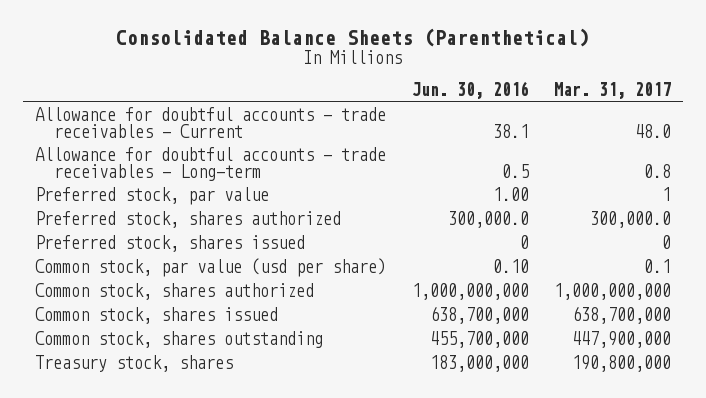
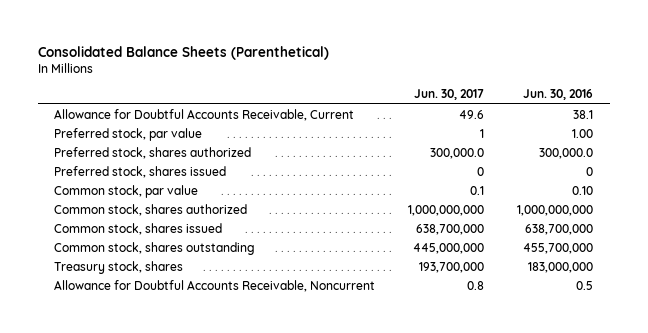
[553,82,671,100] Mar. 31, 2017 -> none
none -> [414,89,485,101] Jun. 30, 2017
[35,147,387,182] Allowance for doubtful accounts - trade receivables - Long-term -> none
[35,107,387,139] Allowance for doubtful accounts - trade receivables - Current -> [54,108,355,121] Allowance for Doubtful Accounts Receivable, Current
[35,258,387,278] Common stock, par value (usd per share) -> [54,184,199,198] Common stock, par value
none -> [54,279,376,292] Allowance for Doubtful Accounts Receivable, Noncurrent

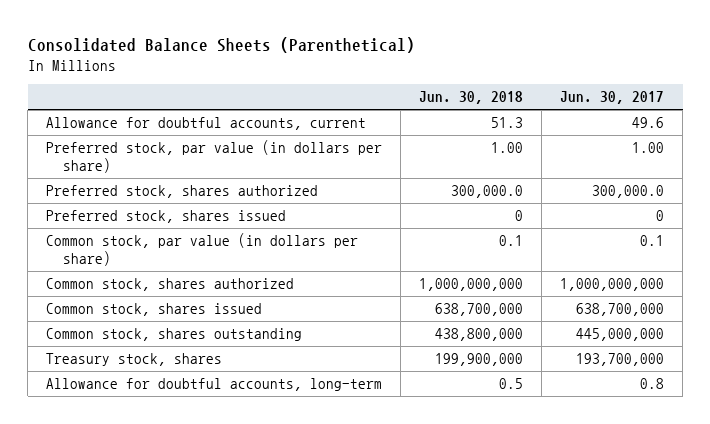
[523,89,594,101] Jun. 30, 2016 -> none
none -> [419,91,524,105] Jun. 30, 2018
[54,108,355,121] Allowance for Doubtful Accounts Receivable, Current -> [46,117,367,131] Allowance for doubtful accounts, current
[54,127,203,141] Preferred stock, par value -> [46,140,383,173] Preferred stock, par value (in dollars per share)
[480,128,485,138] 1 -> [632,142,665,154] 1.00
[54,184,199,198] Common stock, par value -> [46,233,359,266] Common stock, par value (in dollars per share)
[54,279,376,292] Allowance for Doubtful Accounts Receivable, Noncurrent -> [46,378,383,392] Allowance for doubtful accounts, long-term

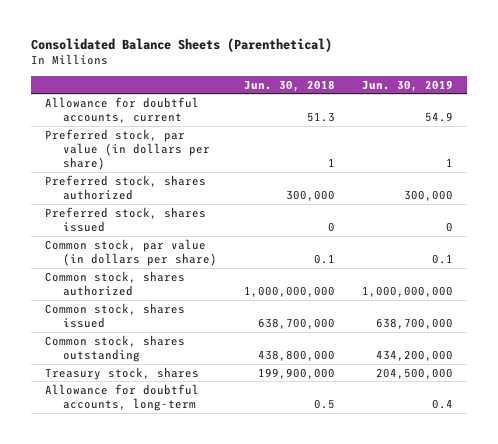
[560,91,665,105] Jun. 30, 2017 -> none
none -> [362,79,454,92] Jun. 30, 2019
[491,142,524,154] 1.00 -> [327,157,335,167] 1
[451,185,524,199] 300,000.0 -> [285,189,335,201] 300,000

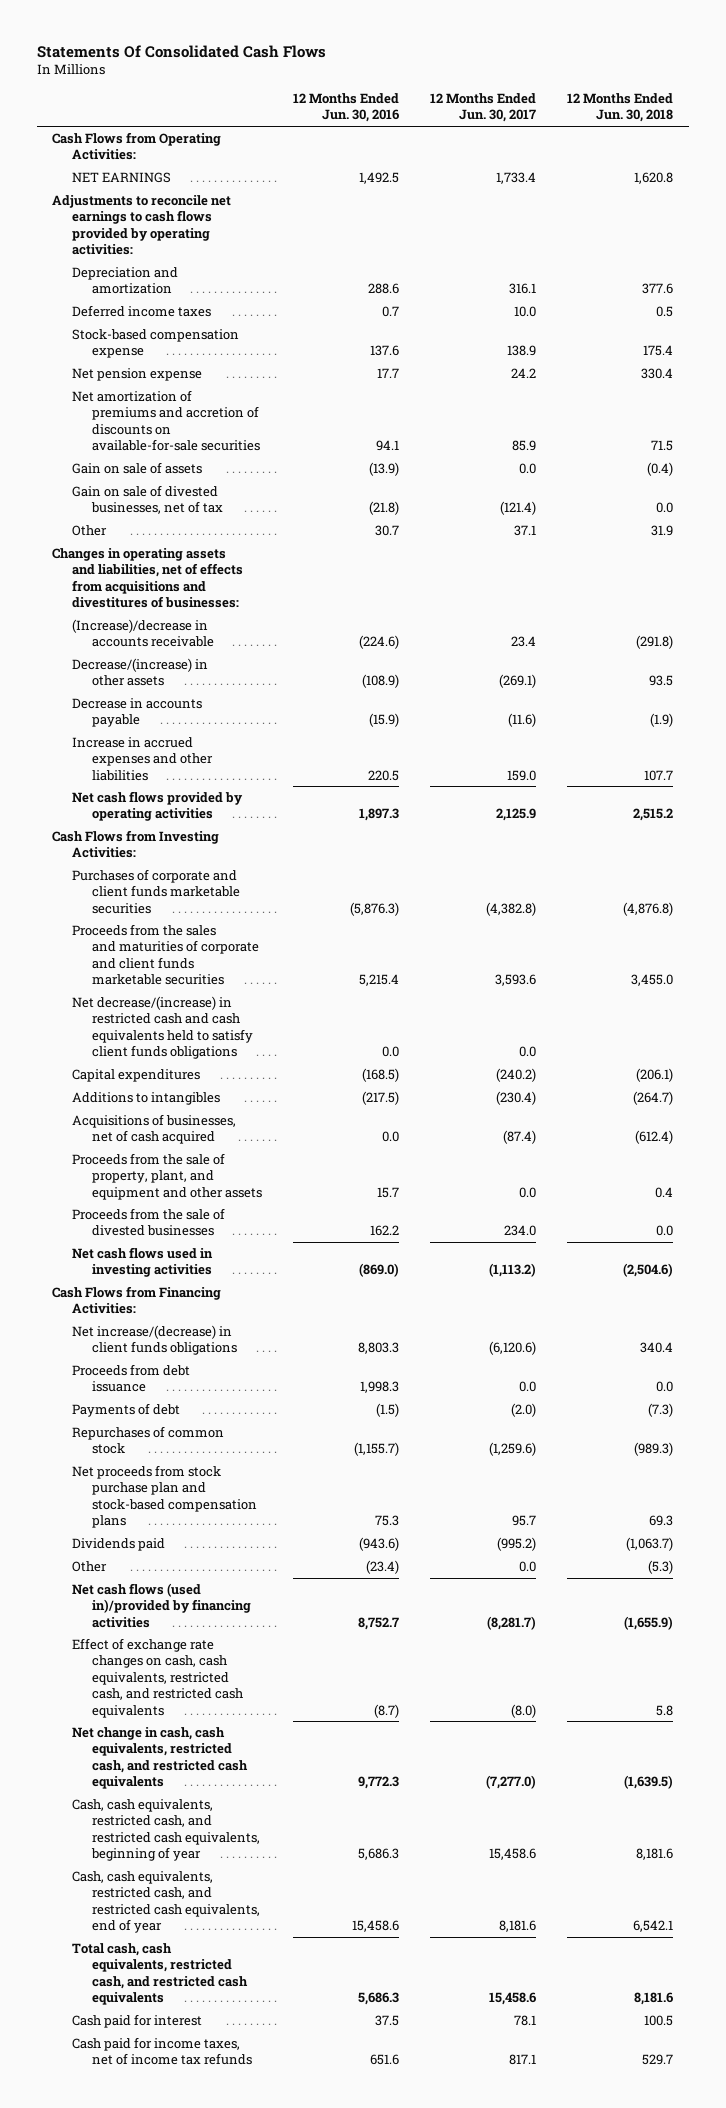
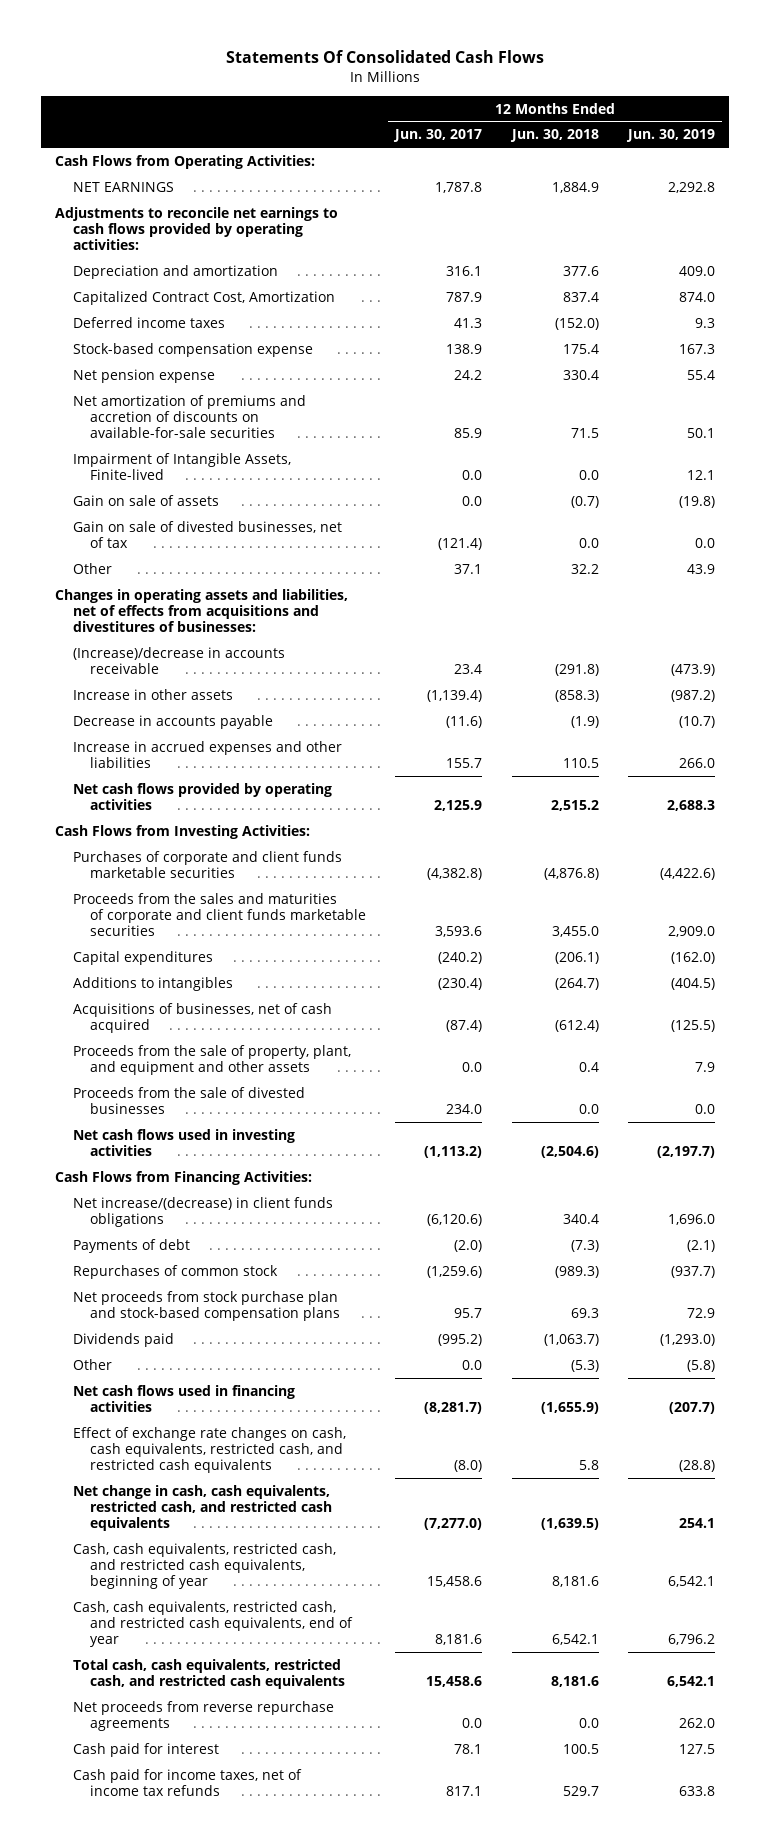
[292,92,399,123] 12 Months Ended Jun. 30, 2016 -> none
none -> [625,129,715,143] Jun. 30, 2019
[496,171,537,184] 1,733.4 -> [435,181,483,193] 1,787.8
[634,171,674,184] 1,620.8 -> [551,181,599,193] 1,884.9
none -> [72,290,335,305] Capitalized Contract Cost, Amortization
[514,305,537,317] 10.0 -> [454,317,483,328] 41.3
[656,305,674,317] 0.5 -> [554,317,599,330] (152.0)
none -> [72,452,291,481] Impairment of Intangible Assets, Finite-lived
[647,461,674,476] (0.4) -> [570,495,599,508] (0.7)
[651,524,674,536] 31.9 -> [570,563,599,574] 32.2
[71,657,208,687] Decrease/(increase) in other assets -> [72,688,233,700] Increase in other assets
[499,674,537,689] (269.1) -> [427,689,483,702] (1,139.4)
[649,675,674,687] 93.5 -> [554,689,599,702] (858.3)
[507,769,537,781] 159.0 -> [446,758,483,769] 155.7
[644,769,674,781] 107.7 -> [562,758,599,769] 110.5
[71,995,253,1060] Net decrease/(increase) in restricted cash and cash equivalents held to satisfy client funds obligations -> none
[71,1363,190,1393] Proceeds from debt issuance -> none
[71,1582,251,1628] Net cash flows (used in)/provided by financing activities -> [72,1384,295,1413] Net cash flows used in financing activities
none -> [72,1700,334,1732] Net proceeds from reverse repurchase agreements

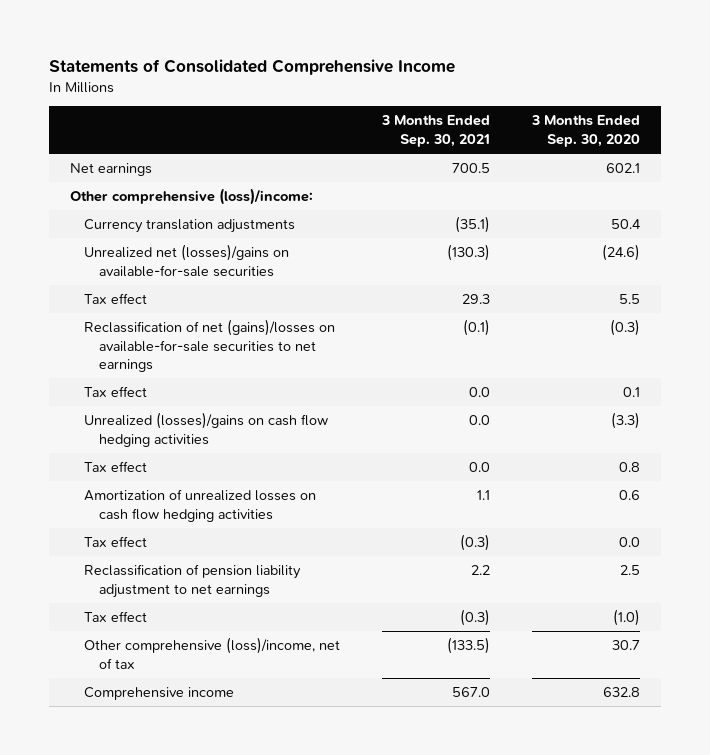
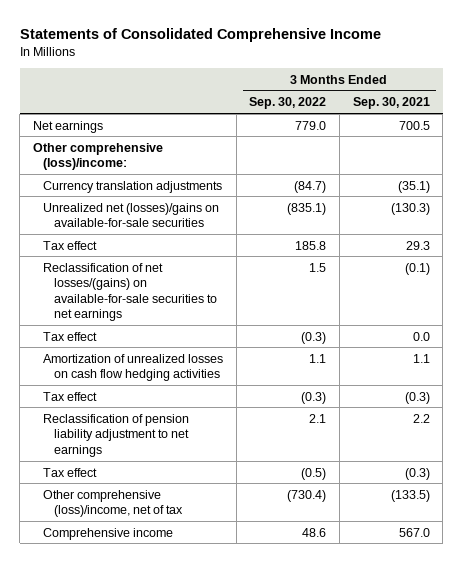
[530,115,640,147] 3 Months Ended Sep. 30, 2020 -> none
none -> [249,97,327,110] Sep. 30, 2022
[84,386,148,398] Tax effect -> none
[84,412,329,447] Unrealized (losses)/gains on cash flow hedging activities -> none
[84,319,336,373] Reclassification of net (gains)/losses on available-for-sale securities to net earnings -> [43,262,217,322] Reclassification of net losses/(gains) on available-for-sale securities to net earnings

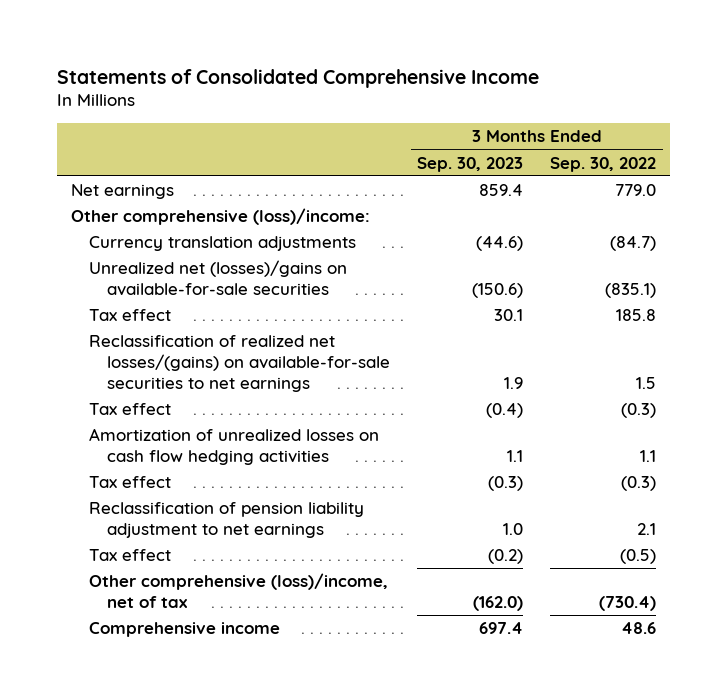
[352,97,430,110] Sep. 30, 2021 -> none
none -> [417,156,524,172] Sep. 30, 2023
[43,262,217,322] Reclassification of net losses/(gains) on available-for-sale securities to net earnings -> [89,335,391,393] Reclassification of realized net losses/(gains) on available-for-sale securities to net earnings

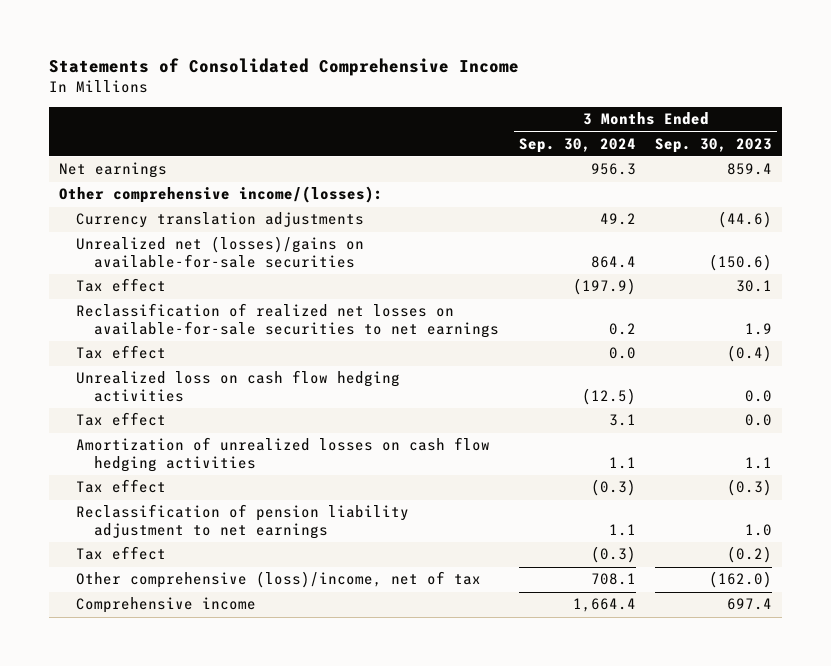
[550,156,657,172] Sep. 30, 2022 -> none
none -> [518,137,636,153] Sep. 30, 2024
[70,208,370,226] Other comprehensive (loss)/income: -> [58,186,383,204] Other comprehensive income/(losses):
[89,335,391,393] Reclassification of realized net losses/(gains) on available-for-sale securities to net earnings -> [76,303,500,339] Reclassification of realized net losses on available-for-sale securities to net earnings
none -> [76,370,401,403] Unrealized loss on cash flow hedging activities
none -> [76,412,167,427] Tax effect

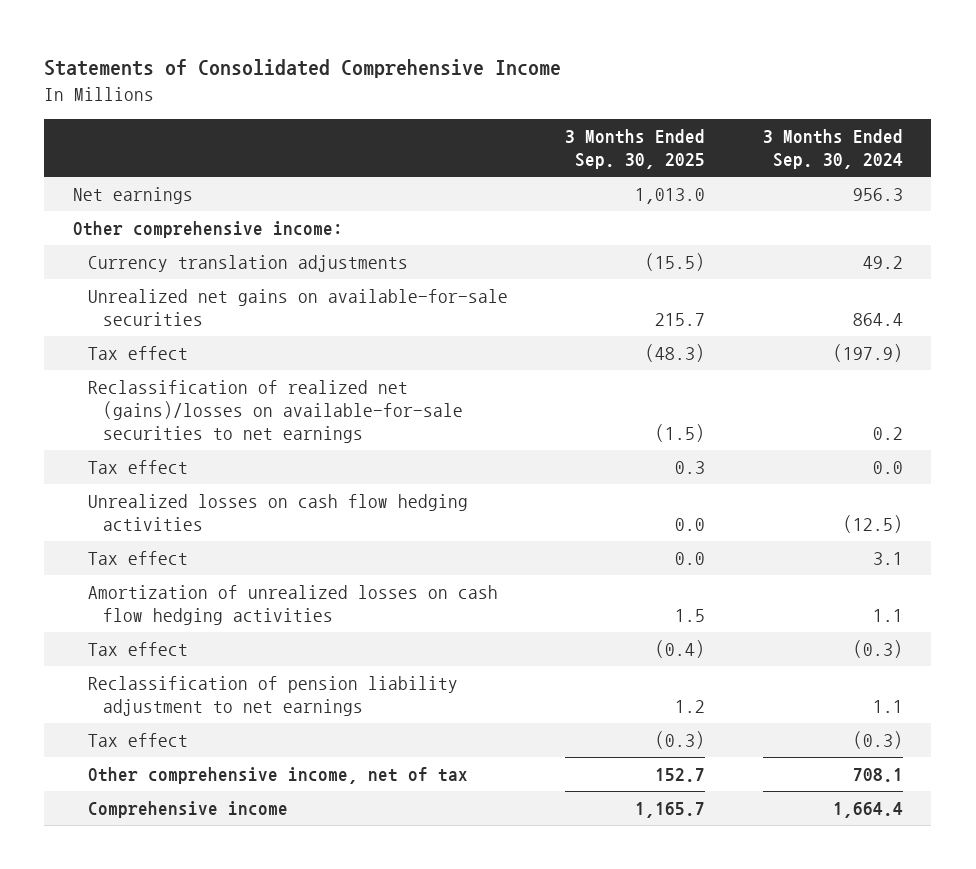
[655,137,773,153] Sep. 30, 2023 -> none
none -> [565,129,706,170] 3 Months Ended Sep. 30, 2025
[58,186,383,204] Other comprehensive income/(losses): -> [73,221,344,239] Other comprehensive income:
[76,236,365,269] Unrealized net (losses)/gains on available-for-sale securities -> [87,289,508,327] Unrealized net gains on available-for-sale securities
[76,303,500,339] Reclassification of realized net losses on available-for-sale securities to net earnings -> [87,380,463,444] Reclassification of realized net (gains)/losses on available-for-sale securities to net earnings
[76,370,401,403] Unrealized loss on cash flow hedging activities -> [87,494,468,532] Unrealized losses on cash flow hedging activities
[76,571,482,589] Other comprehensive (loss)/income, net of tax -> [87,767,468,785] Other comprehensive income, net of tax

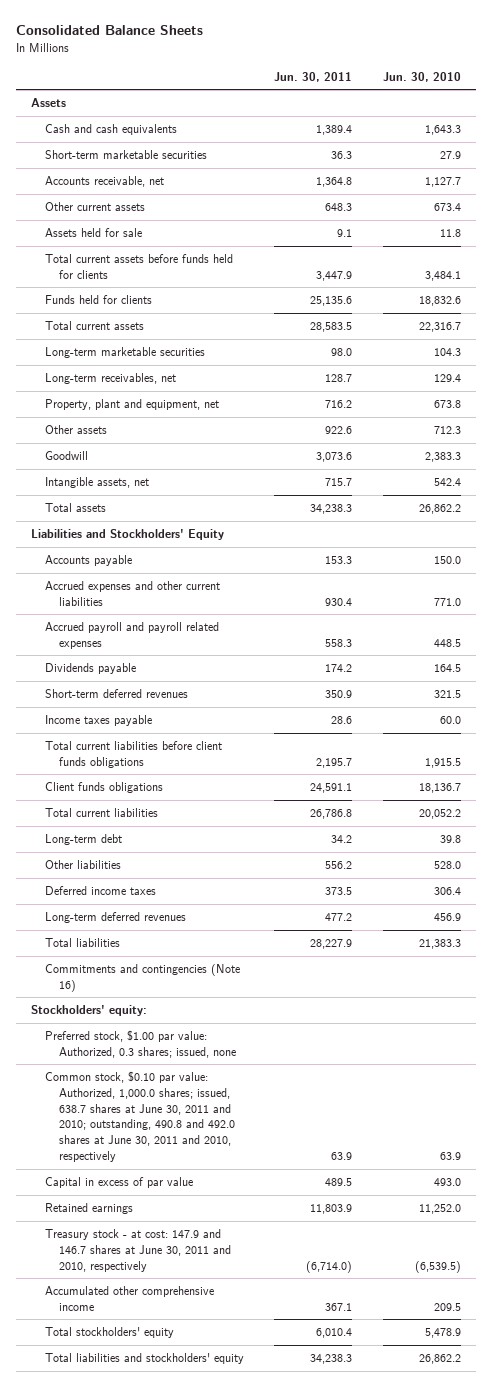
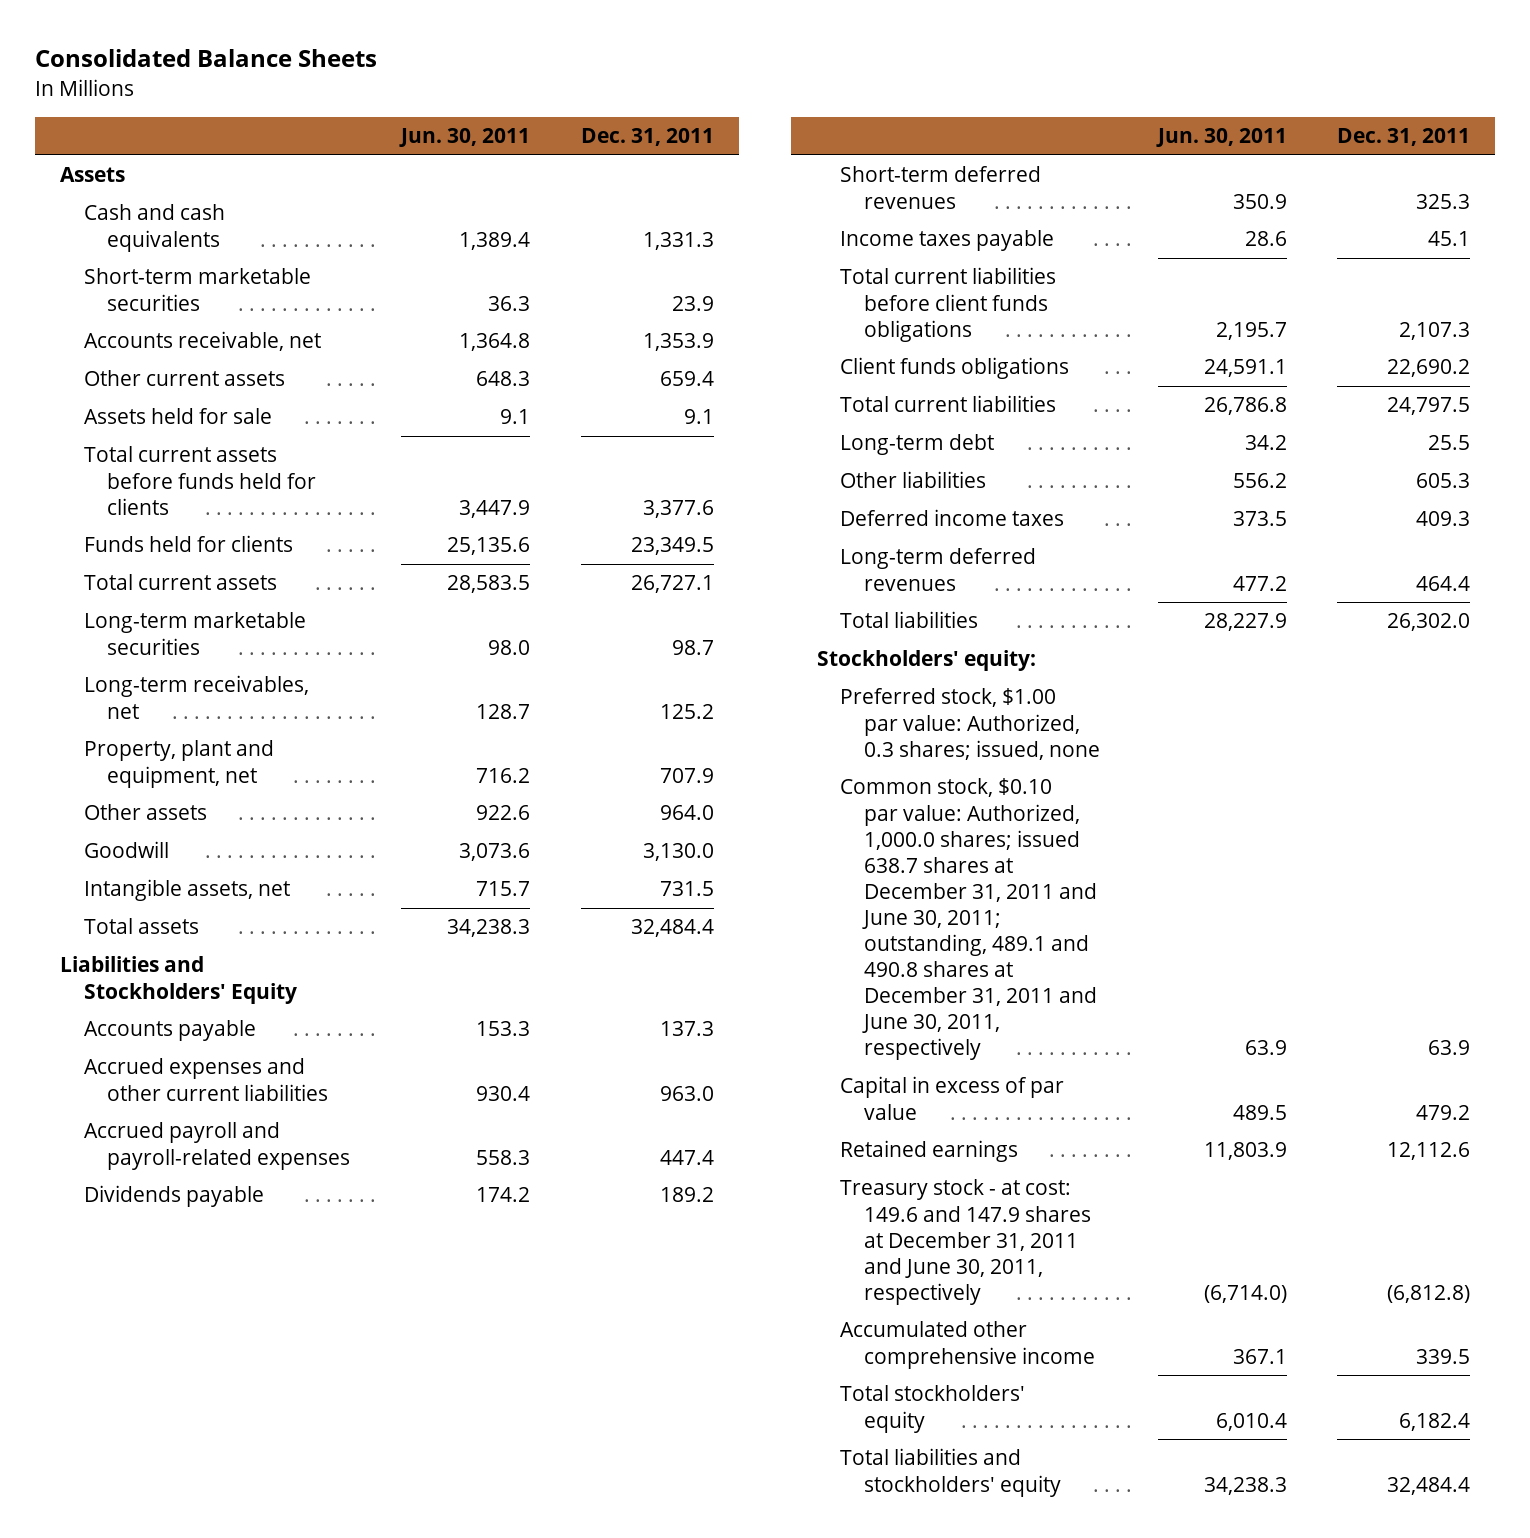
[382,71,461,82] Jun. 30, 2010 -> none
none -> [580,128,714,147] Dec. 31, 2011
[45,622,220,649] Accrued payroll and payroll related expenses -> [83,1122,351,1170] Accrued payroll and payroll-related expenses
[45,964,241,992] Commitments and contingencies (Note 16) -> none
[45,1071,236,1163] Common stock, $0.10 par value: Authorized, 1,000.0 shares; issued, 638.7 shares at June 30, 2011 and 2010; outstanding, 490.8 and 492.0 shares at June 30, 2011 and 2010, respectively -> [840,778,1098,1061] Common stock, $0.10 par value: Authorized, 1,000.0 shares; issued 638.7 shares at December 31, 2011 and June 30, 2011; outstanding, 489.1 and 490.8 shares at December 31, 2011 and June 30, 2011, respectively
[45,1229,232,1272] Treasury stock - at cost: 147.9 and 146.7 shares at June 30, 2011 and 2010, respectively -> [840,1179,1092,1305] Treasury stock - at cost: 149.6 and 147.9 shares at December 31, 2011 and June 30, 2011, respectively

